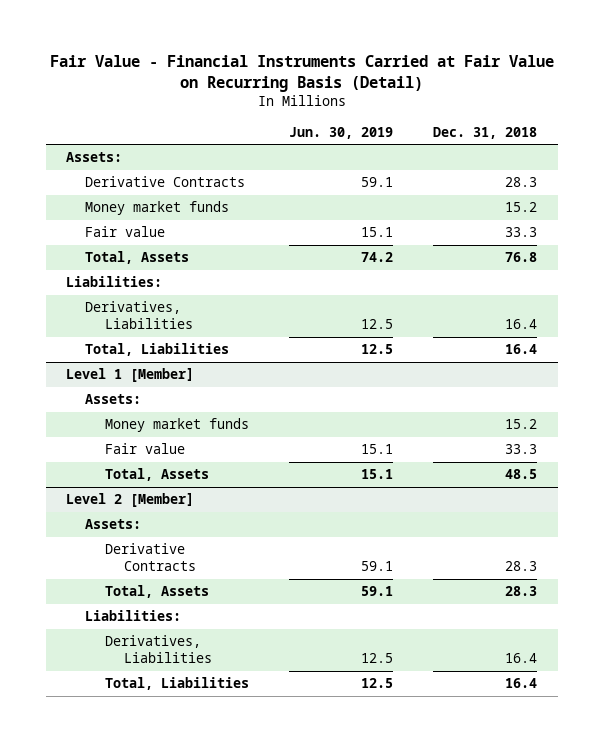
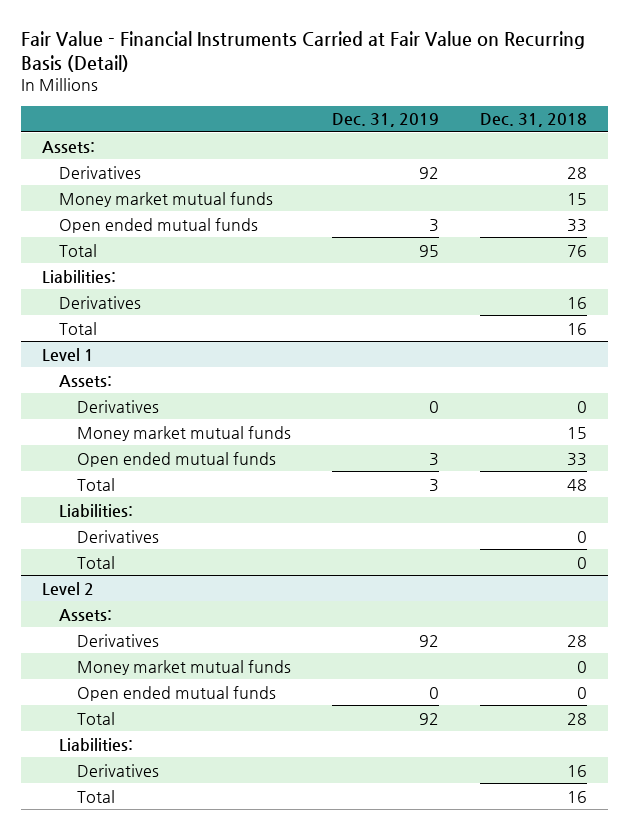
[289,126,394,139] Jun. 30, 2019 -> none
none -> [332,113,440,128] Dec. 31, 2019
[85,176,246,188] Derivative Contracts -> none
[85,226,166,238] Fair value -> none
none -> [59,165,142,179] Derivatives
[85,201,230,216] Money market funds -> [59,191,274,207] Money market mutual funds
[505,202,538,213] 15.2 -> [567,192,588,205] 15
none -> [59,217,259,233] Open ended mutual funds
[85,251,190,265] Total, Assets -> [59,243,98,257] Total
[505,252,538,263] 76.8 -> [567,244,588,257] 76
[85,301,193,330] Derivatives, Liabilities -> [59,295,142,309] Derivatives
[505,319,538,330] 16.4 -> [567,296,588,309] 16
[85,343,230,357] Total, Liabilities -> [59,321,98,335] Total
[505,344,538,355] 16.4 -> [567,322,588,335] 16
[65,368,194,383] Level 1 [Member] -> [41,347,94,361] Level 1
[104,443,185,455] Fair value -> none
none -> [77,399,160,413] Derivatives
[104,418,249,433] Money market funds -> [77,425,292,441] Money market mutual funds
[505,419,538,430] 15.2 -> [567,426,588,439] 15
none -> [77,451,277,467] Open ended mutual funds
[104,468,209,482] Total, Assets -> [77,477,116,491] Total
[505,469,538,480] 48.5 -> [567,478,588,491] 48
none -> [59,503,134,517] Liabilities:
none -> [77,529,160,543] Derivatives
none -> [77,555,116,569] Total
[65,493,194,508] Level 2 [Member] -> [41,581,94,595] Level 2
[104,543,197,572] Derivative Contracts -> none
none -> [77,633,160,647] Derivatives
none -> [77,659,292,675] Money market mutual funds
none -> [77,685,277,701] Open ended mutual funds
[104,585,209,599] Total, Assets -> [77,711,116,725] Total
[505,586,538,597] 28.3 -> [567,712,588,725] 28
[104,635,213,664] Derivatives, Liabilities -> [77,763,160,777] Derivatives
[505,653,538,664] 16.4 -> [567,764,588,777] 16
[104,677,249,691] Total, Liabilities -> [77,789,116,803] Total
[505,678,538,689] 16.4 -> [567,790,588,803] 16

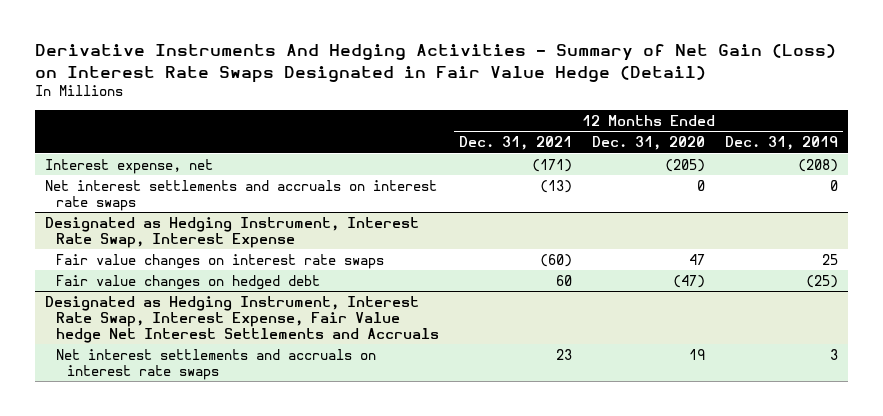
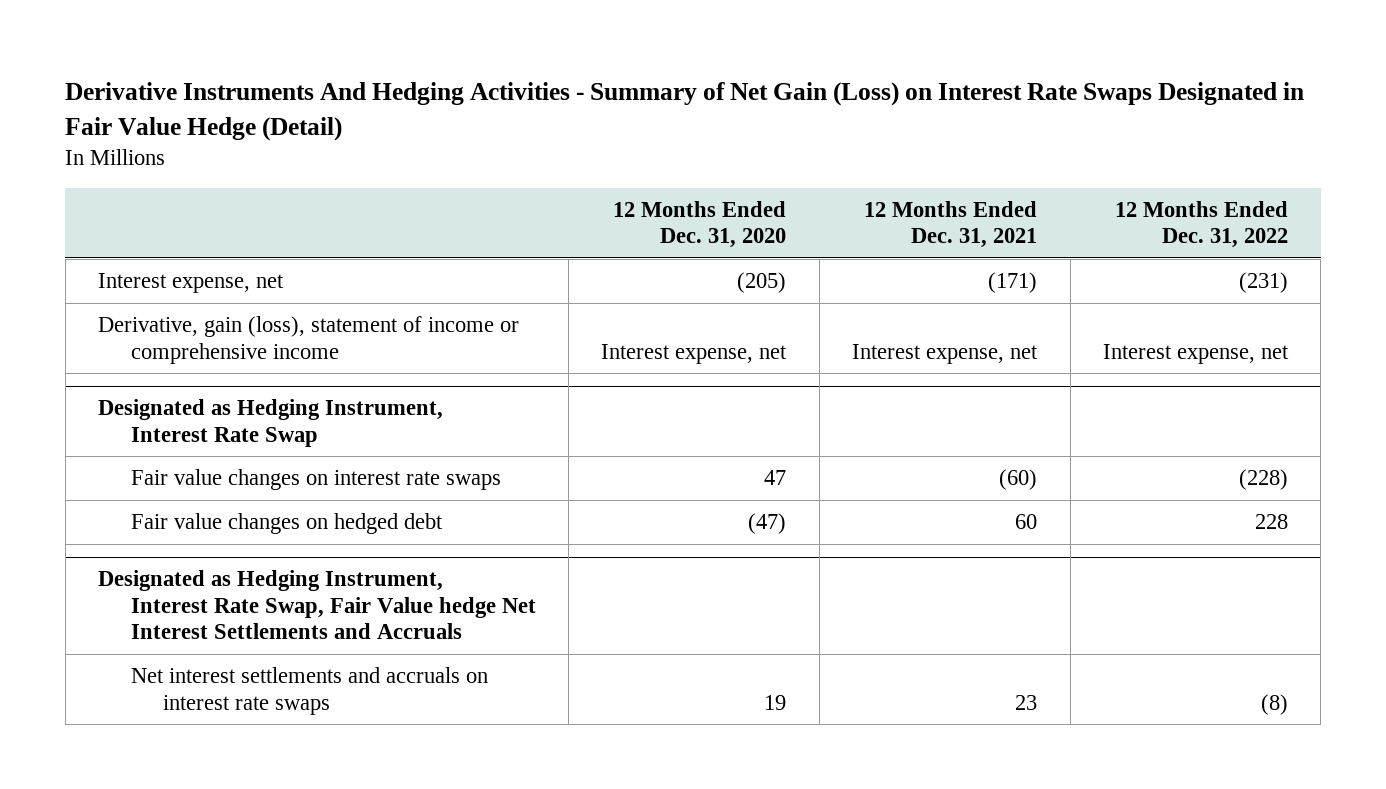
[725,136,839,151] Dec. 31, 2019 -> none
none -> [1115,200,1289,249] 12 Months Ended Dec. 31, 2022
[45,179,438,211] Net interest settlements and accruals on interest rate swaps -> none
none -> [98,316,520,364] Derivative, gain (loss), statement of income or comprehensive income
[45,216,420,248] Designated as Hedging Instrument, Interest Rate Swap, Interest Expense -> [98,399,444,447] Designated as Hedging Instrument, Interest Rate Swap
[45,295,439,343] Designated as Hedging Instrument, Interest Rate Swap, Interest Expense, Fair Value hedge Net Interest Settlements and Accruals -> [98,570,536,640] Designated as Hedging Instrument, Interest Rate Swap, Fair Value hedge Net Interest Settlements and Accruals

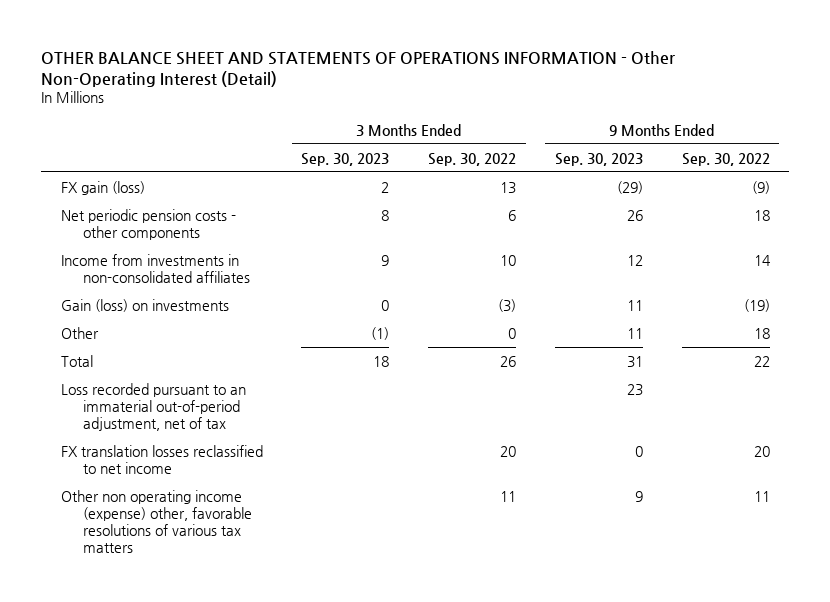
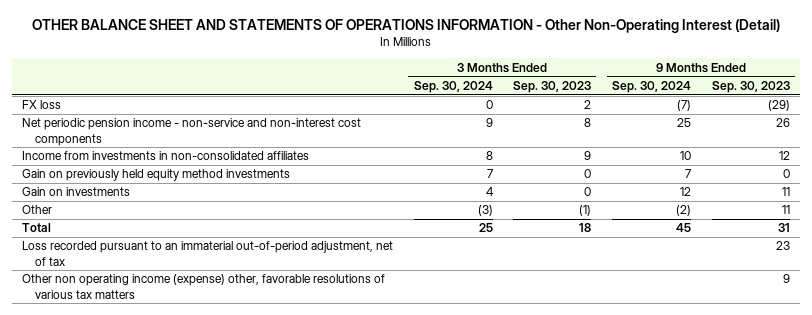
[428,152,517,166] Sep. 30, 2022 -> none
[681,152,770,166] Sep. 30, 2022 -> none
none -> [413,81,493,94] Sep. 30, 2024
none -> [611,81,691,94] Sep. 30, 2024
[60,180,145,195] FX gain (loss) -> [21,100,61,110] FX loss
[60,208,236,240] Net periodic pension costs - other components -> [21,118,361,146] Net periodic pension income - non-service and non-interest cost components
none -> [21,169,290,182] Gain on previously held equity method investments
[60,298,229,312] Gain (loss) on investments -> [21,187,130,197] Gain on investments
[60,444,263,474] FX translation losses reclassified to net income -> none

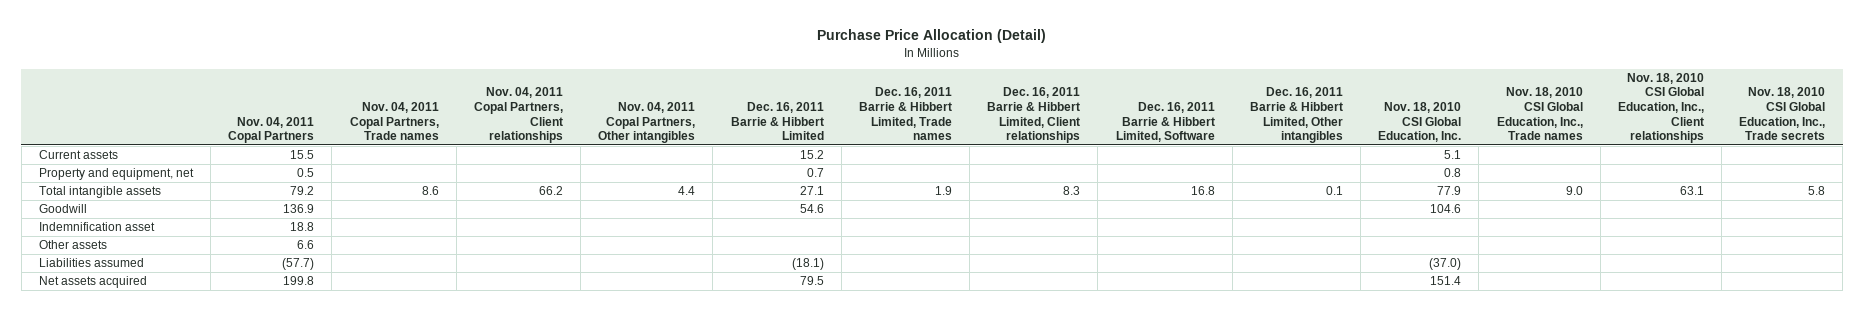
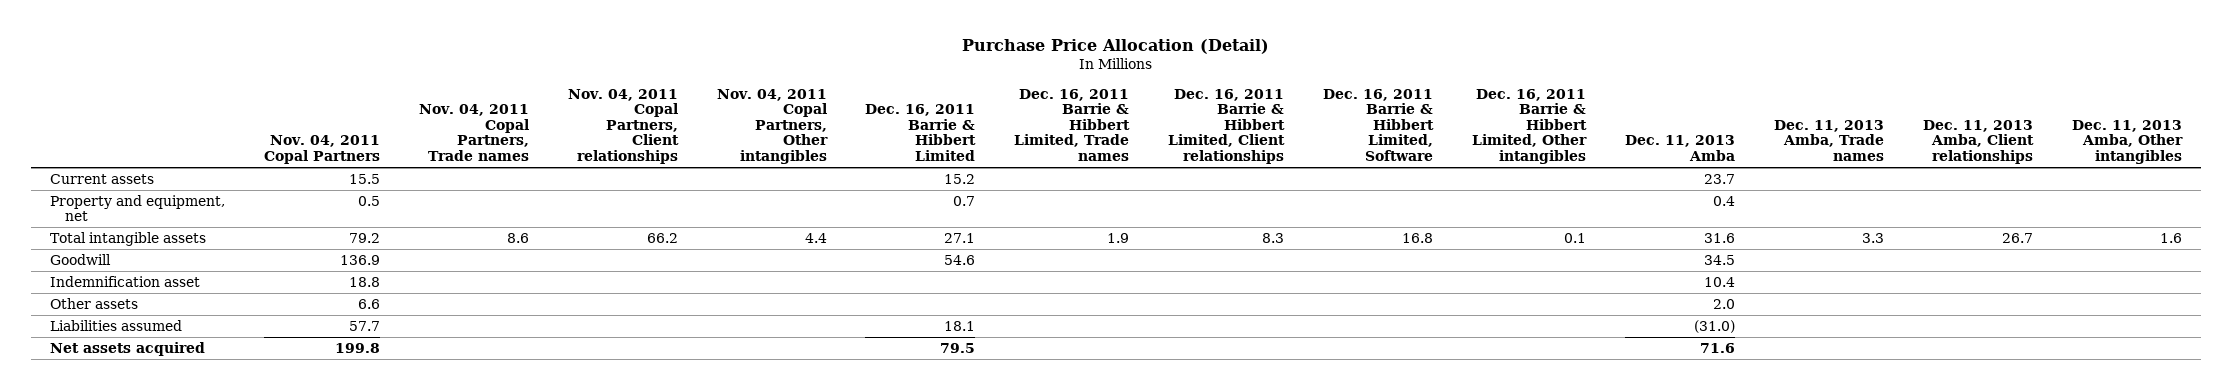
[1378,102,1462,143] Nov. 18, 2010 CSI Global Education, Inc. -> none
[1496,87,1583,141] Nov. 18, 2010 CSI Global Education, Inc., Trade names -> none
[1617,72,1704,144] Nov. 18, 2010 CSI Global Education, Inc., Client relationships -> none
[1739,87,1826,141] Nov. 18, 2010 CSI Global Education, Inc., Trade secrets -> none
none -> [1624,135,1735,161] Dec. 11, 2013 Amba
none -> [1773,119,1884,161] Dec. 11, 2013 Amba, Trade names
none -> [1922,119,2034,164] Dec. 11, 2013 Amba, Client relationships
none -> [2071,119,2183,164] Dec. 11, 2013 Amba, Other intangibles
[282,258,315,271] (57.7) -> [348,320,380,331] 57.7
[791,258,824,271] (18.1) -> [944,320,976,331] 18.1

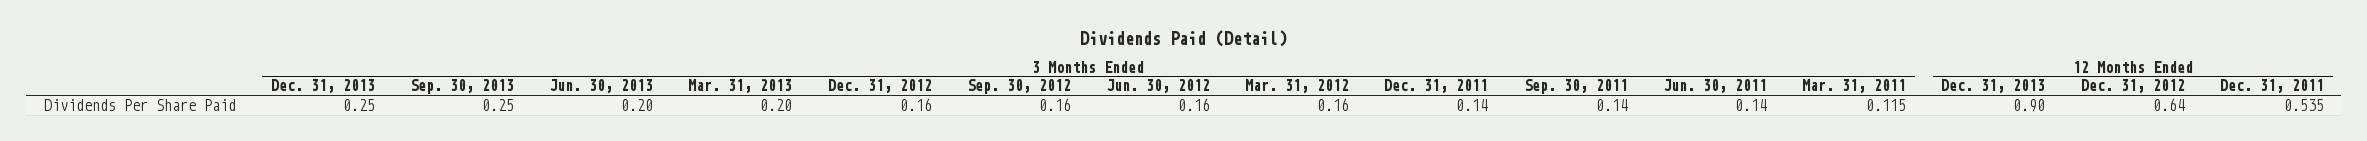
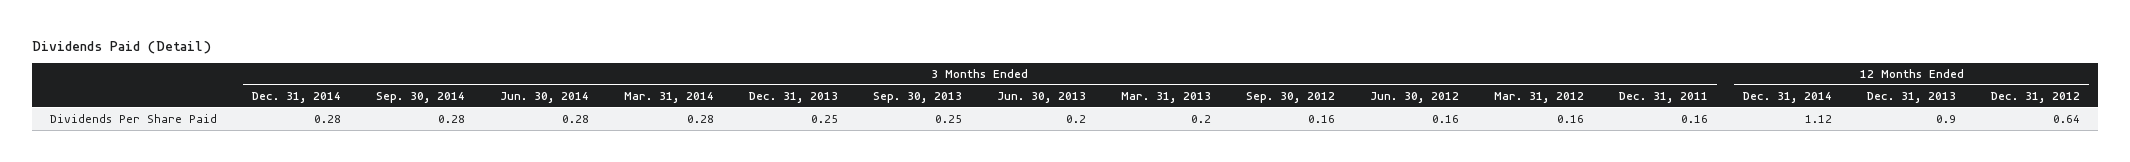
[827,79,932,94] Dec. 31, 2012 -> none
[1523,79,1628,95] Sep. 30, 2011 -> none
[1662,79,1767,94] Jun. 30, 2011 -> none
[1802,79,1907,94] Mar. 31, 2011 -> none
[2219,79,2324,94] Dec. 31, 2011 -> none
none -> [251,91,341,103] Dec. 31, 2014
none -> [375,91,465,103] Sep. 30, 2014
none -> [499,91,589,103] Jun. 30, 2014
none -> [623,91,714,103] Mar. 31, 2014
none -> [1743,91,1833,103] Dec. 31, 2014
[621,99,654,112] 0.20 -> [1065,115,1086,124] 0.2
[760,99,793,112] 0.20 -> [1190,115,1211,124] 0.2
[1456,99,1489,112] 0.14 -> [1681,115,1709,124] 0.16
[2013,99,2046,113] 0.90 -> [1936,115,1957,124] 0.9

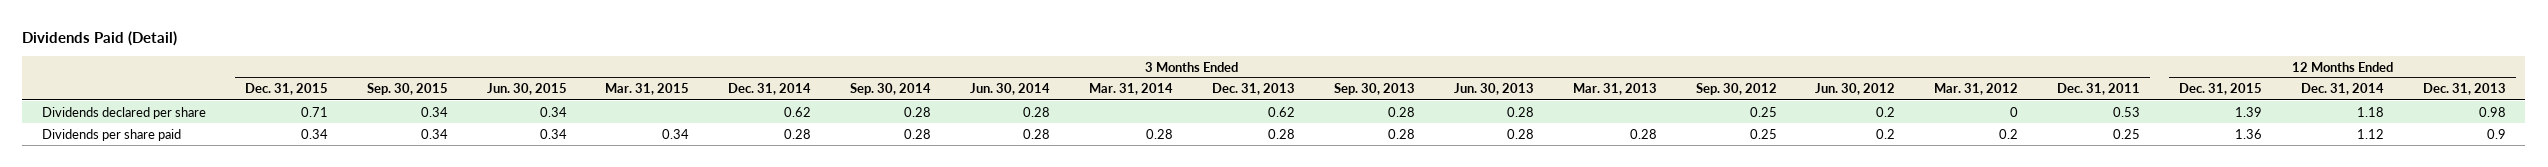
[1991,91,2081,103] Dec. 31, 2012 -> none
none -> [244,83,328,96] Dec. 31, 2015
none -> [366,83,448,96] Sep. 30, 2015
none -> [486,83,567,96] Jun. 30, 2015
none -> [605,83,690,96] Mar. 31, 2015
none -> [2179,83,2263,96] Dec. 31, 2015
none -> [41,106,206,119] Dividends declared per share
[49,114,217,124] Dividends Per Share Paid -> [41,128,181,141] Dividends per share paid
[810,115,838,124] 0.25 -> [1267,128,1295,139] 0.28
[934,115,962,124] 0.25 -> [1387,128,1415,139] 0.28
[1065,115,1086,124] 0.2 -> [1506,128,1534,139] 0.28
[1190,115,1211,124] 0.2 -> [1629,128,1657,139] 0.28
[1308,115,1336,124] 0.16 -> [1749,128,1777,139] 0.25
[1432,115,1460,124] 0.16 -> [1876,128,1896,139] 0.2
[1557,115,1585,124] 0.16 -> [1999,128,2019,139] 0.2
[1681,115,1709,124] 0.16 -> [2113,128,2141,139] 0.25

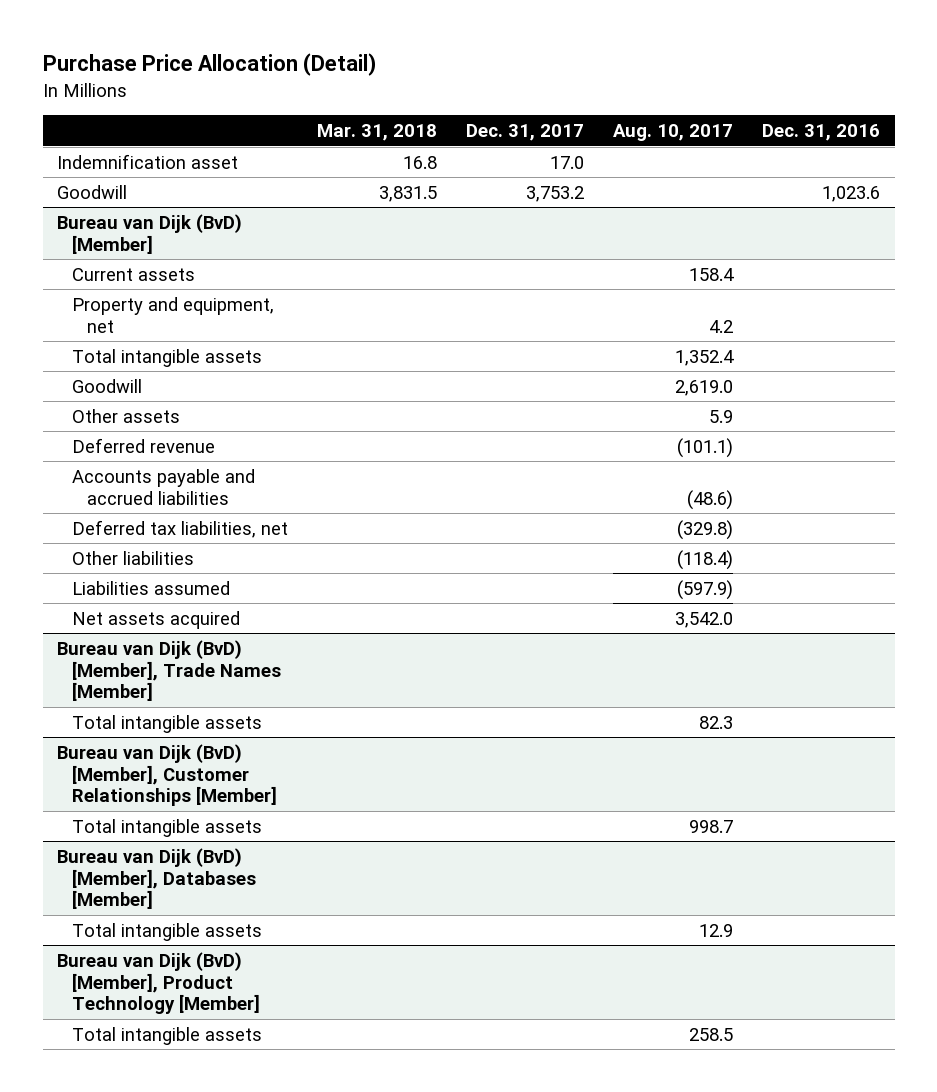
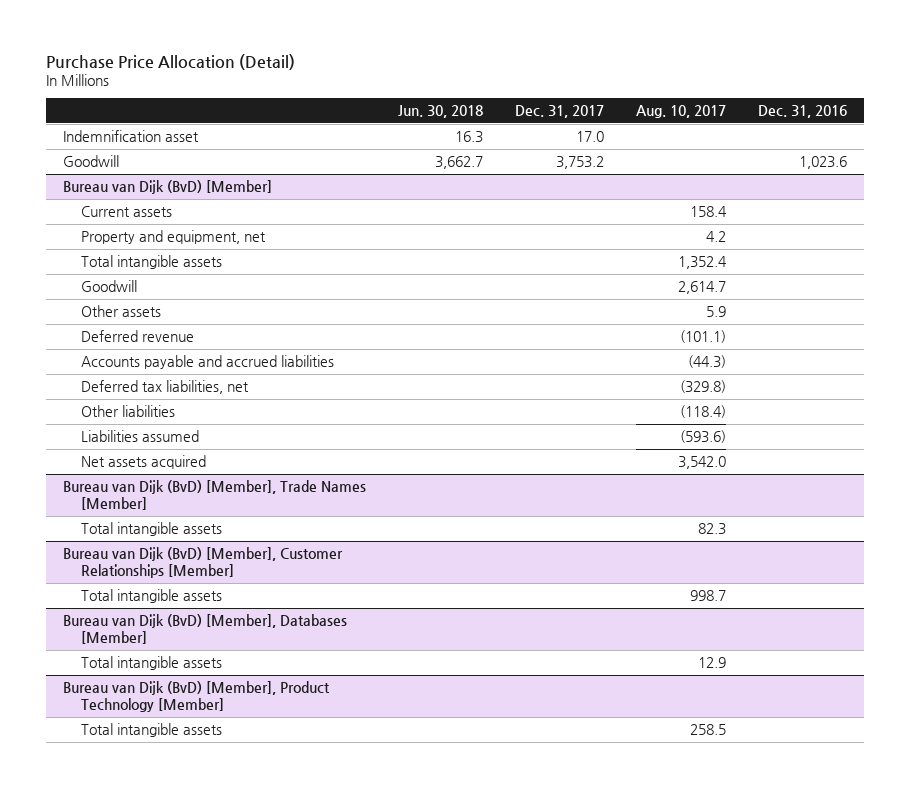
[316,124,437,142] Mar. 31, 2018 -> none
none -> [397,105,483,119] Jun. 30, 2018
[675,379,734,396] 2,619.0 -> [678,280,727,294] 2,614.7
[687,489,734,510] (48.6) -> [688,354,727,368] (44.3)
[677,579,734,600] (597.9) -> [680,429,727,443] (593.6)

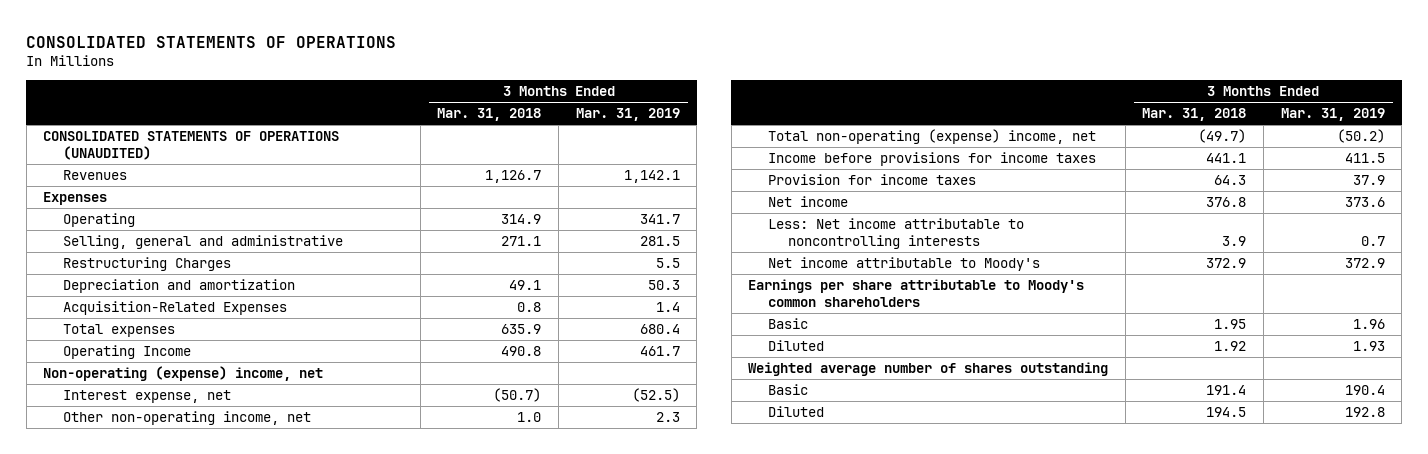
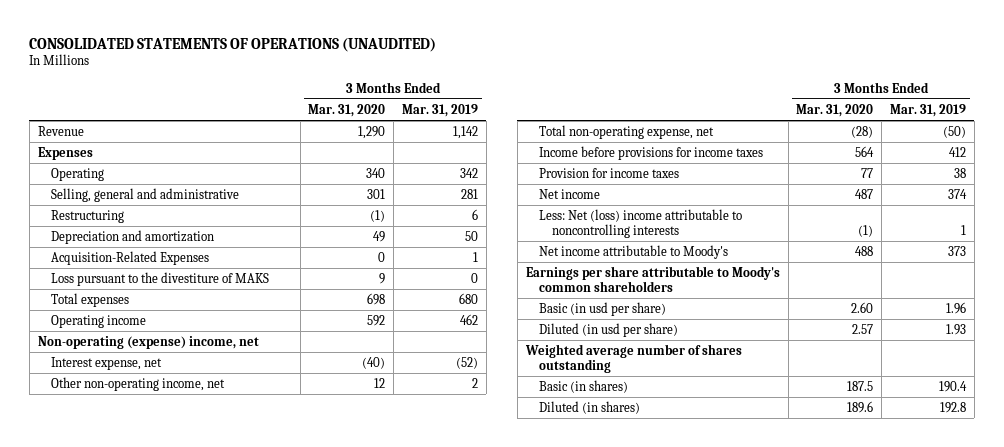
[26,35,397,48] CONSOLIDATED STATEMENTS OF OPERATIONS -> [29,37,437,52] CONSOLIDATED STATEMENTS OF OPERATIONS (UNAUDITED)
[437,108,542,122] Mar. 31, 2018 -> none
none -> [308,103,386,117] Mar. 31, 2020
[43,131,340,160] CONSOLIDATED STATEMENTS OF OPERATIONS (UNAUDITED) -> none
[63,170,128,181] Revenues -> none
none -> [37,125,84,136] Revenue
[639,214,680,225] 341.7 -> [460,167,479,178] 342
[639,236,680,247] 281.5 -> [461,188,479,199] 281
[63,257,232,272] Restructuring Charges -> [50,209,124,223] Restructuring
[655,258,680,269] 5.5 -> [472,208,479,220] 6
[647,280,680,291] 50.3 -> [465,230,479,241] 50
[655,302,680,313] 1.4 -> [473,251,479,262] 1
none -> [50,271,269,286] Loss pursuant to the divestiture of MAKS
[639,324,680,335] 680.4 -> [459,292,479,304] 680
[63,345,192,360] Operating Income -> [50,314,146,328] Operating income
[639,346,680,357] 461.7 -> [460,313,479,325] 462
[631,388,680,403] (52.5) -> [456,356,479,369] (52)
[655,412,680,423] 2.3 -> [472,377,479,388] 2
[768,129,1097,145] Total non-operating (expense) income, net -> [538,124,714,139] Total non-operating expense, net
[1336,129,1385,144] (50.2) -> [942,125,966,138] (50)
[1344,153,1385,164] 411.5 -> [948,146,966,157] 412
[1352,175,1385,186] 37.9 -> [953,167,966,178] 38
[1344,197,1385,208] 373.6 -> [947,188,967,199] 374
[768,218,1025,249] Less: Net income attributable to noncontrolling interests -> [538,208,742,238] Less: Net (loss) income attributable to noncontrolling interests
[1360,235,1385,246] 0.7 -> [960,224,966,235] 1
[1344,258,1385,269] 372.9 -> [947,245,966,256] 373
[768,318,809,330] Basic -> [538,301,666,316] Basic (in usd per share)
[768,340,825,352] Diluted -> [538,322,678,337] Diluted (in usd per share)
[768,384,809,396] Basic -> [538,379,628,393] Basic (in shares)
[768,406,825,418] Diluted -> [538,400,640,414] Diluted (in shares)

